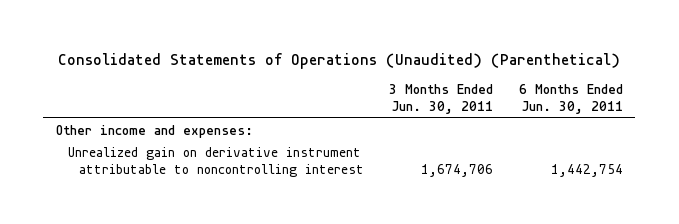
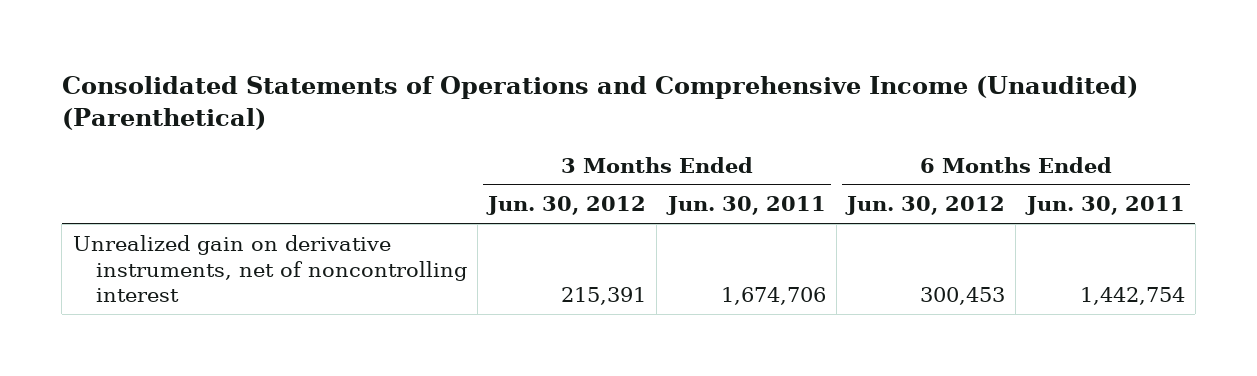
[58,52,621,69] Consolidated Statements of Operations (Unaudited) (Parenthetical) -> [61,75,1138,130] Consolidated Statements of Operations and Comprehensive Income (Unaudited) (Parenthetical)
none -> [486,196,647,216] Jun. 30, 2012
none -> [845,196,1006,216] Jun. 30, 2012
[56,124,254,138] Other income and expenses: -> none
[67,146,365,178] Unrealized gain on derivative instrument attributable to noncontrolling interest -> [72,234,467,303] Unrealized gain on derivative instruments, net of noncontrolling interest

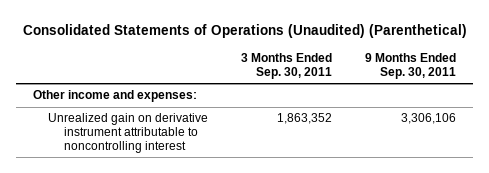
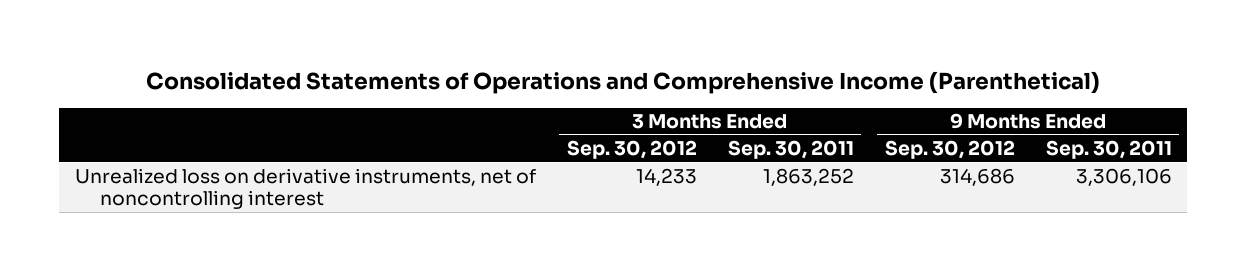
[22,23,467,38] Consolidated Statements of Operations (Unaudited) (Parenthetical) -> [146,70,1101,94] Consolidated Statements of Operations and Comprehensive Income (Parenthetical)
none -> [566,140,697,160] Sep. 30, 2012
none -> [884,140,1015,160] Sep. 30, 2012
[32,90,197,103] Other income and expenses: -> none
[48,113,209,153] Unrealized gain on derivative instrument attributable to noncontrolling interest -> [74,168,536,210] Unrealized loss on derivative instruments, net of noncontrolling interest
[277,113,333,125] 1,863,352 -> [762,168,854,187] 1,863,252

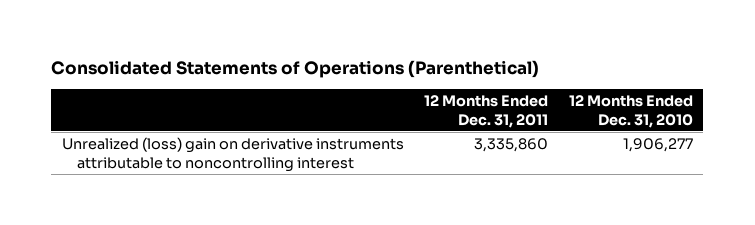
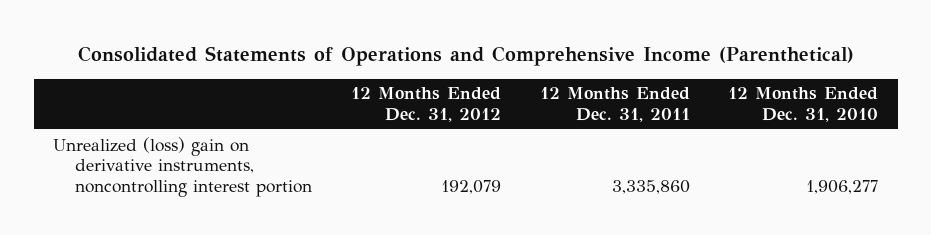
[51,60,540,79] Consolidated Statements of Operations (Parenthetical) -> [77,45,854,66] Consolidated Statements of Operations and Comprehensive Income (Parenthetical)
none -> [351,87,502,122] 12 Months Ended Dec. 31, 2012
[61,137,404,172] Unrealized (loss) gain on derivative instruments attributable to noncontrolling interest -> [53,136,313,197] Unrealized (loss) gain on derivative instruments, noncontrolling interest portion

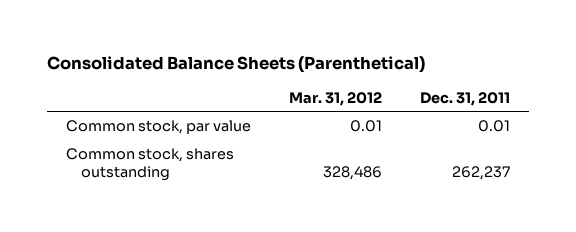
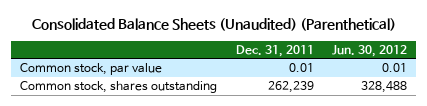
[46,56,425,74] Consolidated Balance Sheets (Parenthetical) -> [31,17,396,31] Consolidated Balance Sheets (Unaudited) (Parenthetical)
[289,91,383,106] Mar. 31, 2012 -> none
none -> [332,44,408,57] Jun. 30, 2012
[452,165,511,180] 262,237 -> [267,81,314,94] 262,239

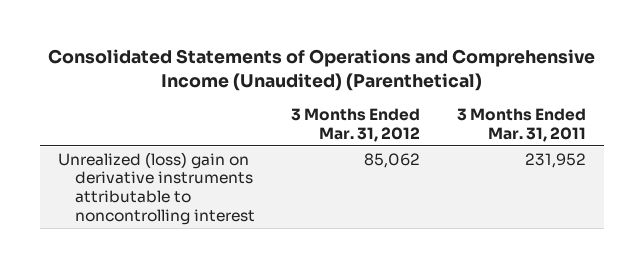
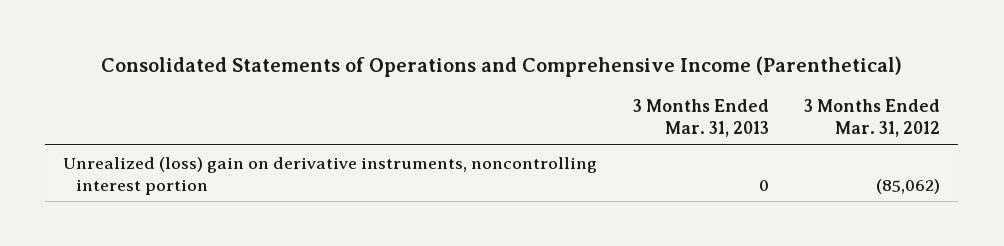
[47,49,595,92] Consolidated Statements of Operations and Comprehensive Income (Unaudited) (Parenthetical) -> [100,56,902,78] Consolidated Statements of Operations and Comprehensive Income (Parenthetical)
[456,108,586,142] 3 Months Ended Mar. 31, 2011 -> none
none -> [632,99,769,138] 3 Months Ended Mar. 31, 2013
[57,151,256,225] Unrealized (loss) gain on derivative instruments attributable to noncontrolling interest -> [63,156,598,195] Unrealized (loss) gain on derivative instruments, noncontrolling interest portion
[364,152,421,168] 85,062 -> [876,178,941,194] (85,062)

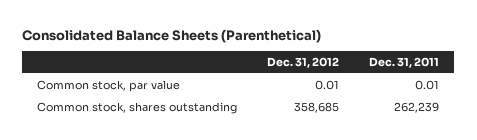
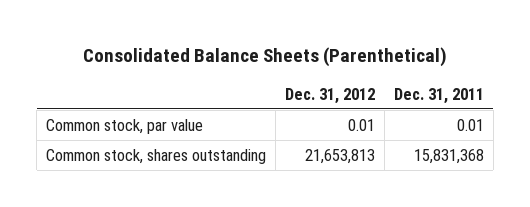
[294,102,340,114] 358,685 -> [305,148,376,164] 21,653,813
[394,102,440,114] 262,239 -> [413,148,484,164] 15,831,368

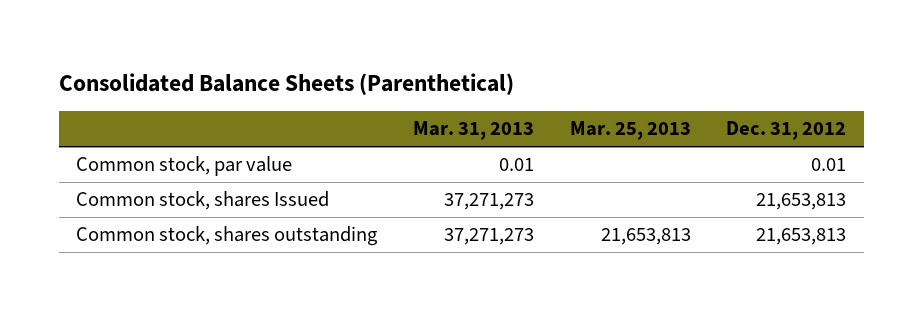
[393,87,484,104] Dec. 31, 2011 -> none
none -> [413,121,535,141] Mar. 31, 2013
none -> [569,121,691,141] Mar. 25, 2013
none -> [76,191,330,211] Common stock, shares Issued

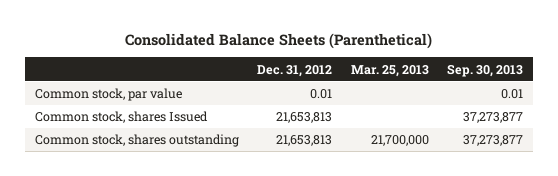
[413,121,535,141] Mar. 31, 2013 -> none
none -> [447,63,524,77] Sep. 30, 2013
[600,228,691,246] 21,653,813 -> [370,135,429,147] 21,700,000

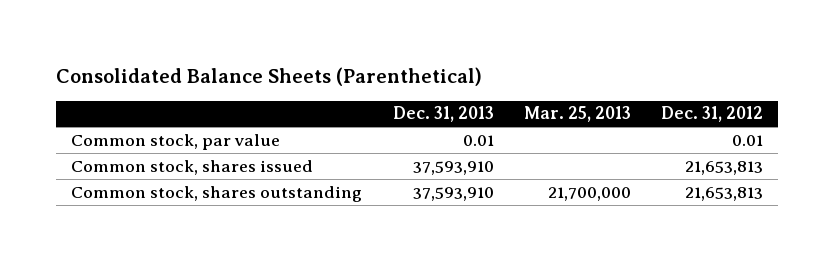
[447,63,524,77] Sep. 30, 2013 -> none
none -> [392,106,494,123] Dec. 31, 2013
[34,111,208,124] Common stock, shares Issued -> [71,159,314,175] Common stock, shares issued

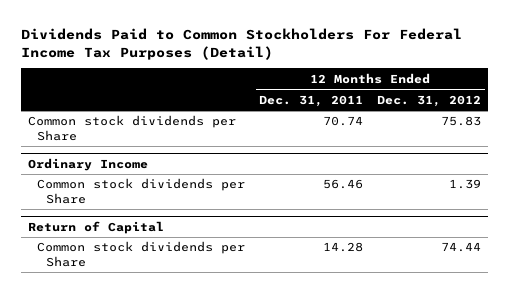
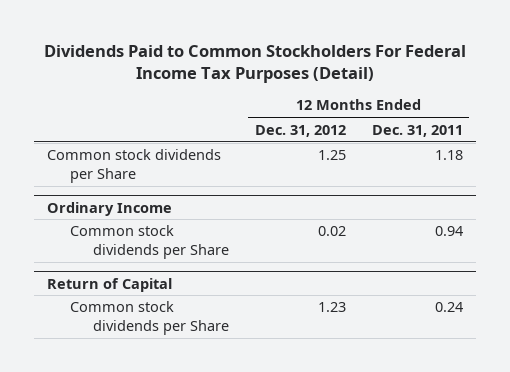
[323,116,364,127] 70.74 -> [434,150,463,161] 1.18
[441,116,482,127] 75.83 -> [317,150,346,161] 1.25
[323,179,364,190] 56.46 -> [434,226,463,237] 0.94
[449,179,482,190] 1.39 -> [317,226,346,237] 0.02
[323,242,364,253] 14.28 -> [434,302,463,313] 0.24
[441,242,482,253] 74.44 -> [317,302,346,313] 1.23

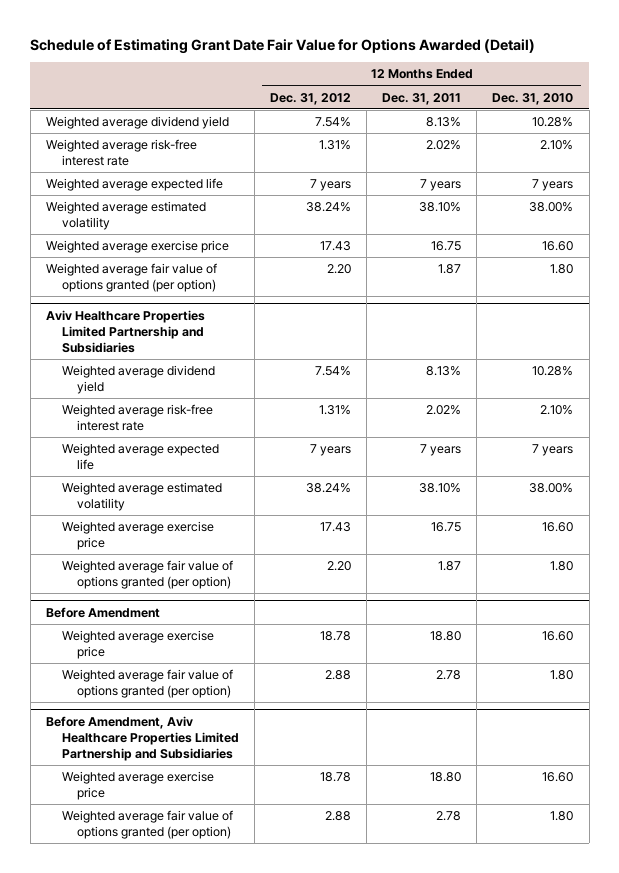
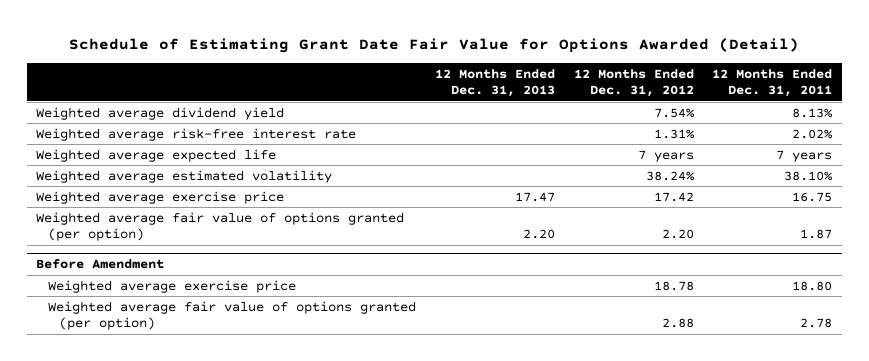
[492,92,574,105] Dec. 31, 2010 -> none
none -> [434,68,555,98] 12 Months Ended Dec. 31, 2013
[45,263,217,292] Weighted average fair value of options granted (per option) -> none
[45,310,205,353] Aviv Healthcare Properties Limited Partnership and Subsidiaries -> none
[61,365,215,394] Weighted average dividend yield -> none
[61,404,213,431] Weighted average risk-free interest rate -> none
[61,443,219,470] Weighted average expected life -> none
[61,482,222,511] Weighted average estimated volatility -> none
[61,521,214,550] Weighted average exercise price -> none
[319,241,351,252] 17.43 -> [653,191,694,202] 17.42
[45,716,239,761] Before Amendment, Aviv Healthcare Properties Limited Partnership and Subsidiaries -> none
[61,771,214,800] Weighted average exercise price -> none
[61,810,233,839] Weighted average fair value of options granted (per option) -> none

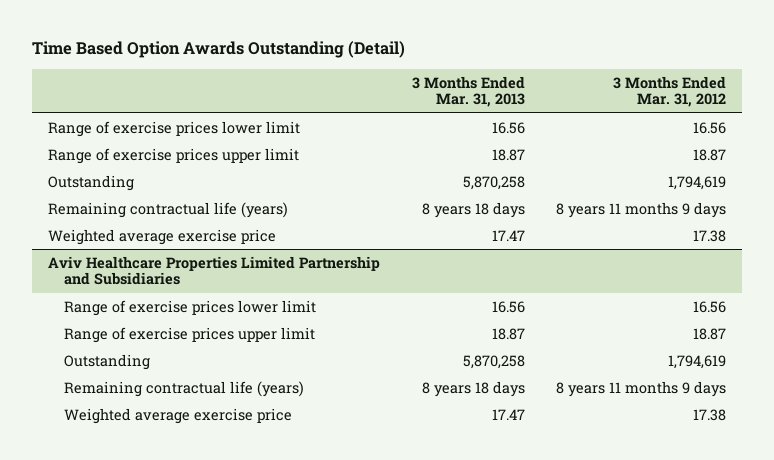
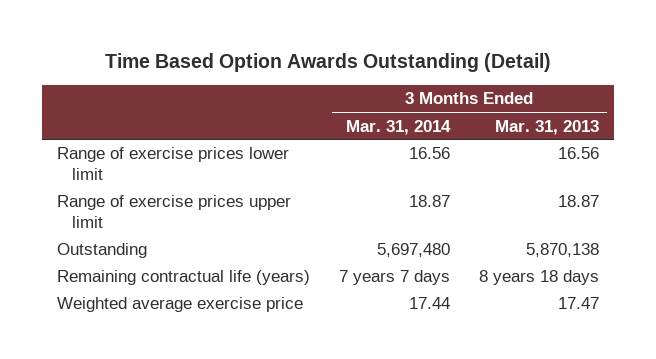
[613,75,727,108] 3 Months Ended Mar. 31, 2012 -> none
none -> [345,119,451,135] Mar. 31, 2014
[47,201,288,218] Remaining contractual life (years) -> none
[47,228,276,245] Weighted average exercise price -> none
[47,255,380,286] Aviv Healthcare Properties Limited Partnership and Subsidiaries -> none
[64,299,317,316] Range of exercise prices lower limit -> none
[64,326,316,343] Range of exercise prices upper limit -> none
[64,353,151,370] Outstanding -> none
[462,175,525,190] 5,870,258 -> [526,243,600,258] 5,870,138

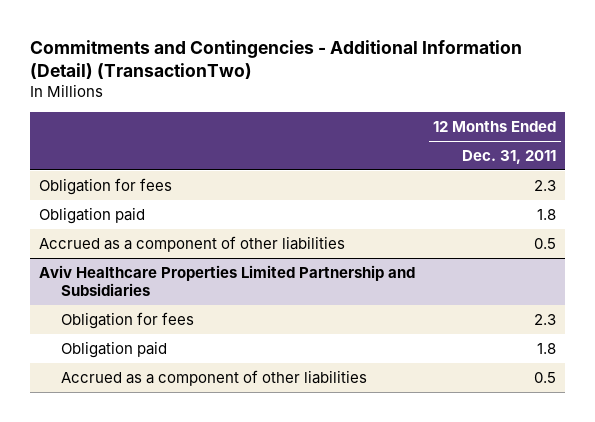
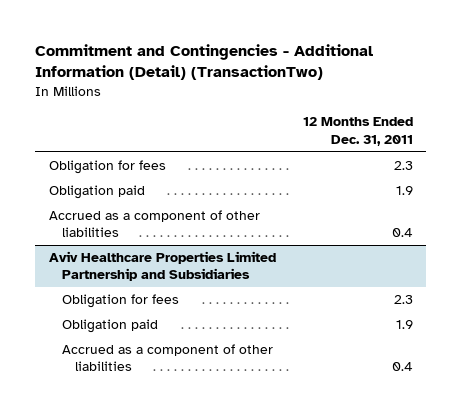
[30,39,523,80] Commitments and Contingencies - Additional Information (Detail) (TransactionTwo) -> [35,44,374,81] Commitment and Contingencies - Additional Information (Detail) (TransactionTwo)
[537,208,557,220] 1.8 -> [395,186,413,196] 1.9
[534,237,557,249] 0.5 -> [391,228,413,238] 0.4
[537,342,557,354] 1.8 -> [395,320,413,330] 1.9
[534,371,557,383] 0.5 -> [391,362,413,372] 0.4

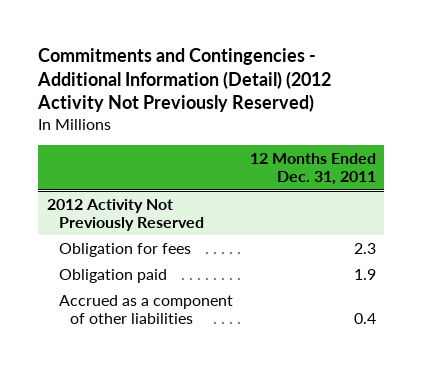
[35,44,374,81] Commitment and Contingencies - Additional Information (Detail) (TransactionTwo) -> [37,47,332,113] Commitments and Contingencies - Additional Information (Detail) (2012 Activity Not Previously Reserved)
[48,160,166,175] Obligation for fees -> none
[48,185,145,200] Obligation paid -> none
[48,210,260,238] Accrued as a component of other liabilities -> none
[48,251,276,282] Aviv Healthcare Properties Limited Partnership and Subsidiaries -> none
none -> [46,198,204,231] 2012 Activity Not Previously Reserved

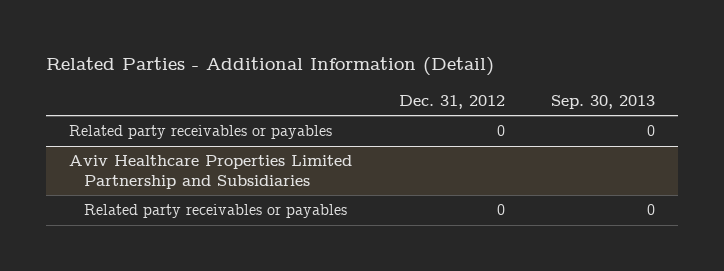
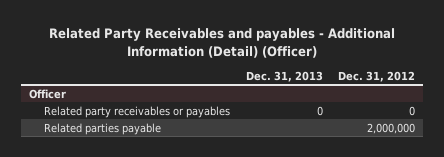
[46,57,495,77] Related Parties - Additional Information (Detail) -> [48,28,395,58] Related Party Receivables and payables - Additional Information (Detail) (Officer)
[550,94,655,109] Sep. 30, 2013 -> none
none -> [245,70,323,82] Dec. 31, 2013
[69,125,333,140] Related party receivables or payables -> none
[69,155,353,189] Aviv Healthcare Properties Limited Partnership and Subsidiaries -> none
none -> [28,88,66,99] Officer
none -> [44,122,162,135] Related parties payable

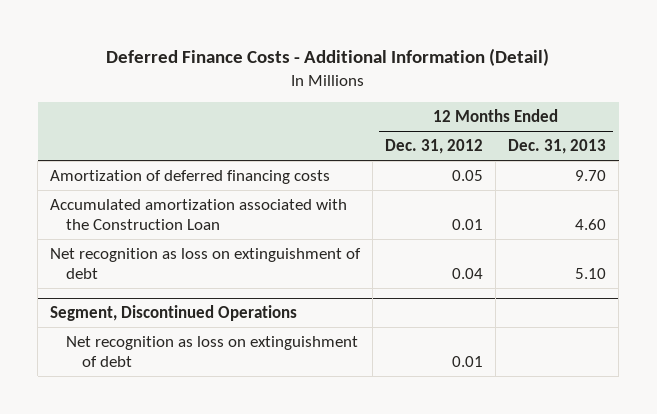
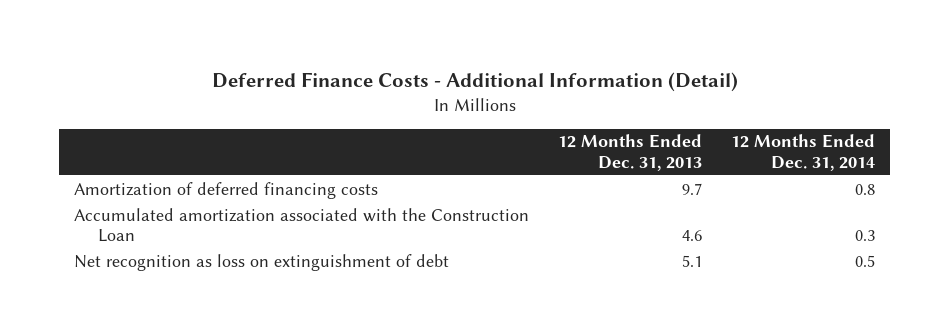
[385,139,484,155] Dec. 31, 2012 -> none
none -> [731,134,876,171] 12 Months Ended Dec. 31, 2014
[50,305,298,322] Segment, Discontinued Operations -> none
[66,335,359,368] Net recognition as loss on extinguishment of debt -> none
[575,169,607,181] 9.70 -> [682,182,703,195] 9.7
[575,219,607,231] 4.60 -> [682,230,703,242] 4.6
[575,268,607,280] 5.10 -> [682,254,703,267] 5.1

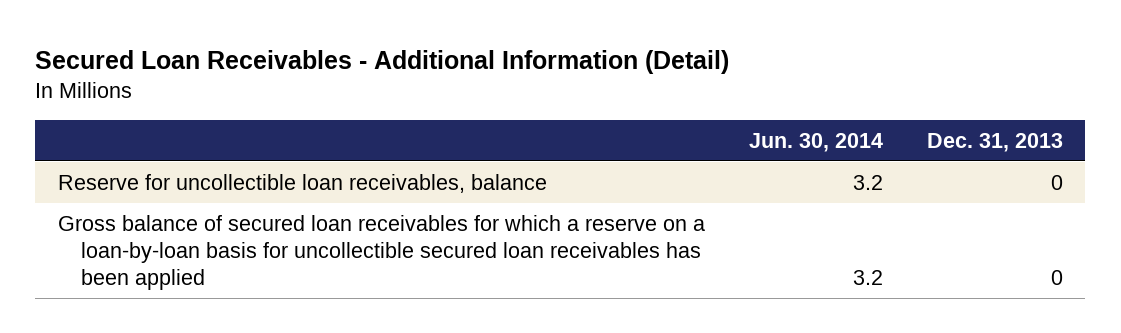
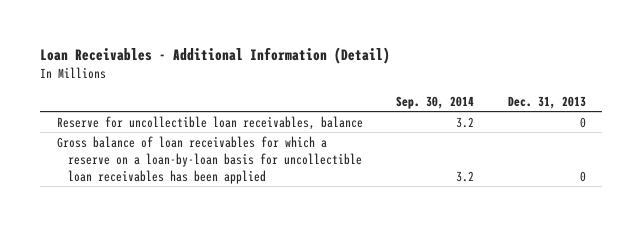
[35,50,730,75] Secured Loan Receivables - Additional Information (Detail) -> [39,47,390,65] Loan Receivables - Additional Information (Detail)
[748,132,883,152] Jun. 30, 2014 -> none
none -> [396,95,475,109] Sep. 30, 2014
[57,214,705,290] Gross balance of secured loan receivables for which a reserve on a loan-by-loan basis for uncollectible secured loan receivables has been applied -> [56,135,363,184] Gross balance of loan receivables for which a reserve on a loan-by-loan basis for uncollectible loan receivables has been applied

